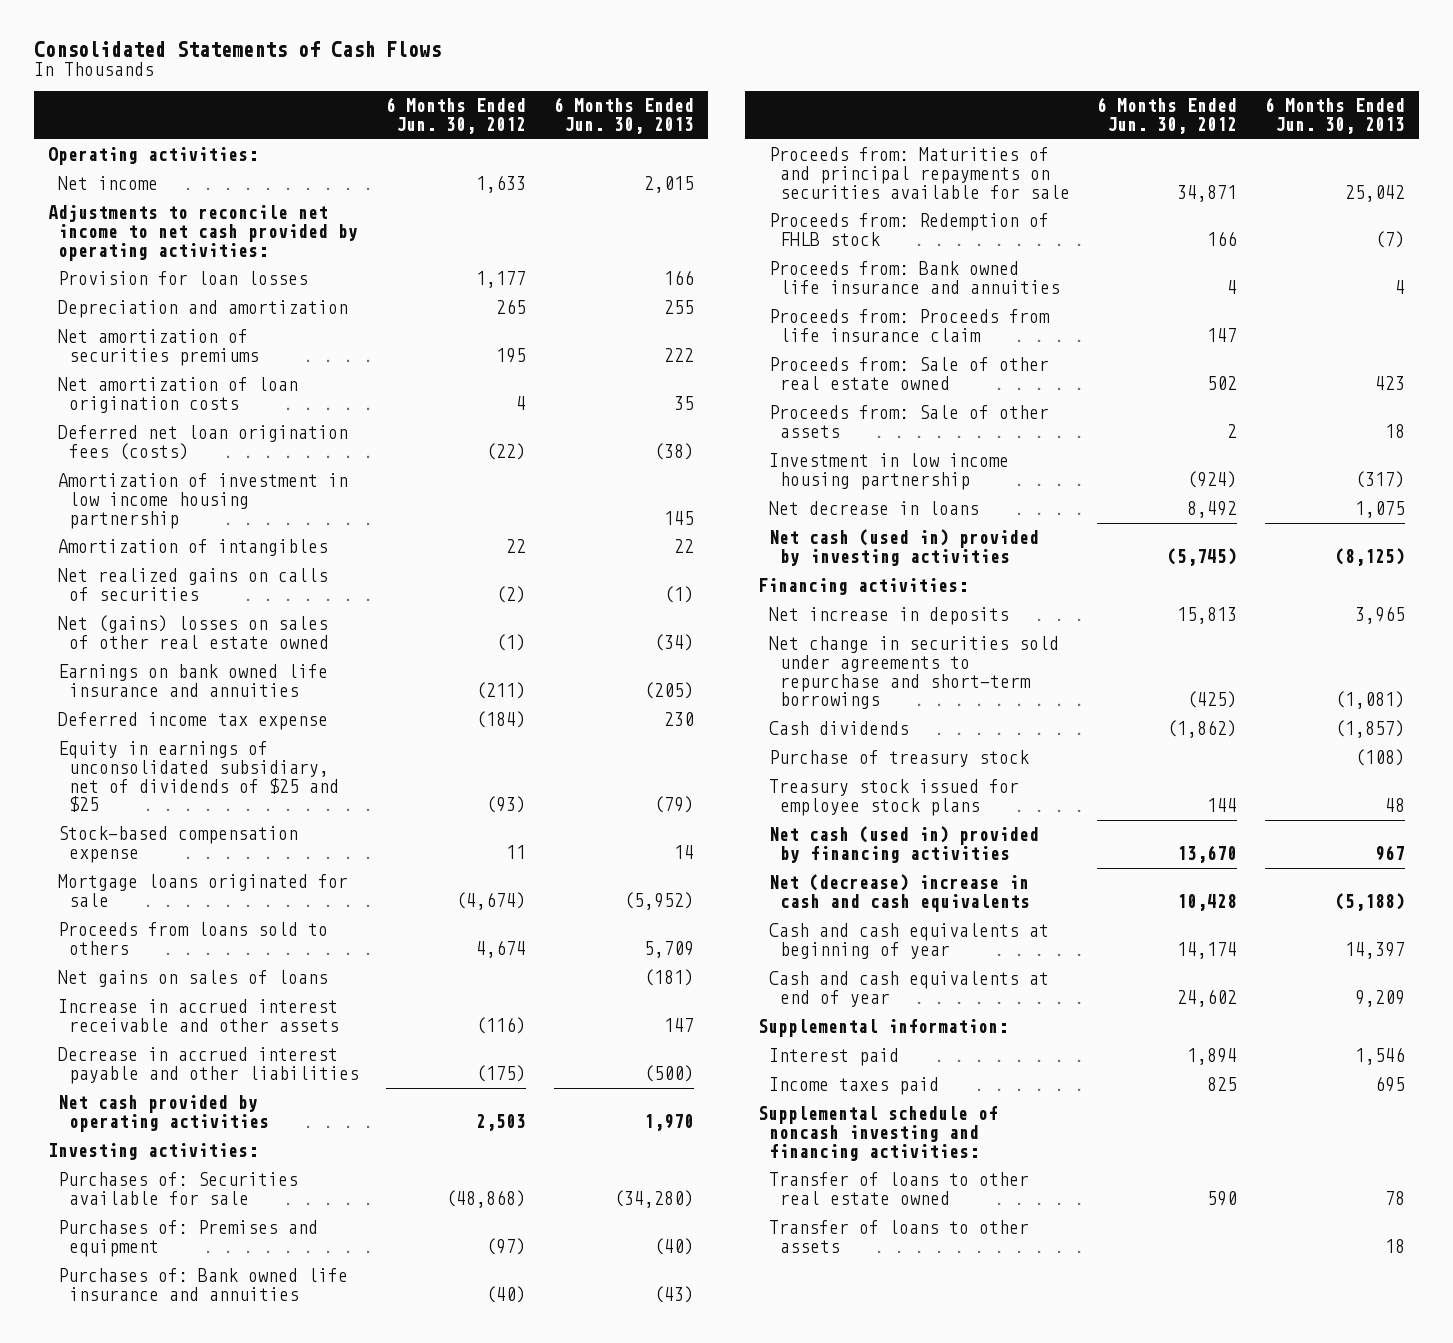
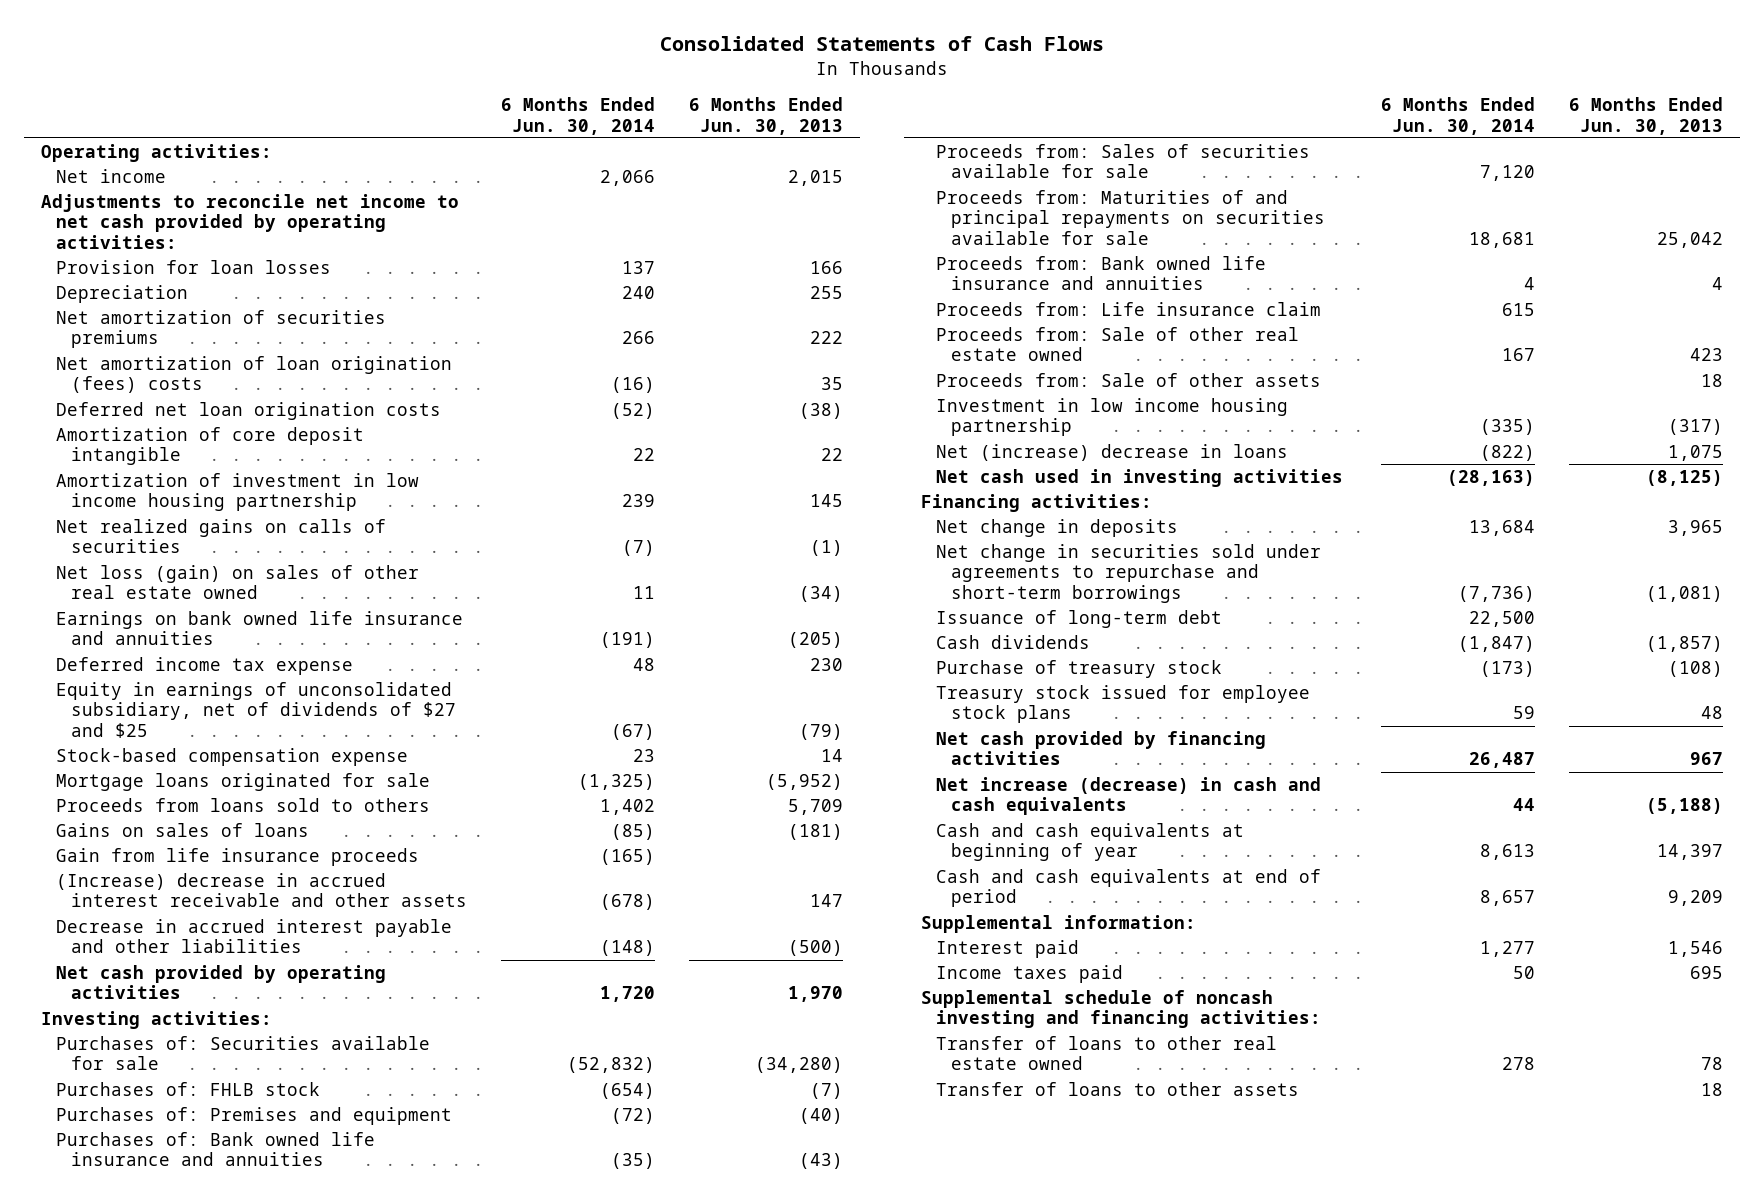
[386,97,527,134] 6 Months Ended Jun. 30, 2012 -> none
none -> [501,97,656,135] 6 Months Ended Jun. 30, 2014
[58,300,349,319] Depreciation and amortization -> [55,284,188,303] Depreciation
[58,377,299,413] Net amortization of loan origination costs -> [55,355,452,394] Net amortization of loan origination (fees) costs
[58,425,349,460] Deferred net loan origination fees (costs) -> [55,401,441,420] Deferred net loan origination costs
none -> [55,426,364,466] Amortization of core deposit intangible
[58,539,329,557] Amortization of intangibles -> none
[58,615,329,649] Net (gains) losses on sales of other real estate owned -> [55,564,419,600] Net loss (gain) on sales of other real estate owned
[58,741,339,813] Equity in earnings of unconsolidated subsidiary, net of dividends of $25 and $25 -> [55,681,457,738] Equity in earnings of unconsolidated subsidiary, net of dividends of $27 and $25
[58,970,329,988] Net gains on sales of loans -> [55,822,309,837] Gains on sales of loans
none -> [55,847,419,866] Gain from life insurance proceeds
[58,999,339,1032] Increase in accrued interest receivable and other assets -> [55,872,468,908] (Increase) decrease in accrued interest receivable and other assets
none -> [55,1081,320,1096] Purchases of: FHLB stock
none -> [935,143,1310,179] Proceeds from: Sales of securities available for sale
[769,213,1050,246] Proceeds from: Redemption of FHLB stock -> none
[769,309,1051,342] Proceeds from: Proceeds from life insurance claim -> [935,301,1321,316] Proceeds from: Life insurance claim
[769,501,980,516] Net decrease in loans -> [935,443,1288,461] Net (increase) decrease in loans
[769,529,1040,566] Net cash (used in) provided by investing activities -> [935,468,1343,487] Net cash used in investing activities
[769,607,1010,626] Net increase in deposits -> [935,518,1178,537] Net change in deposits
none -> [935,609,1222,628] Issuance of long-term debt
[769,826,1040,863] Net cash (used in) provided by financing activities -> [935,730,1266,766] Net cash provided by financing activities
[769,874,1030,912] Net (decrease) increase in cash and cash equivalents -> [935,776,1321,816] Net increase (decrease) in cash and cash equivalents
[769,971,1050,1007] Cash and cash equivalents at end of year -> [935,868,1321,908] Cash and cash equivalents at end of period

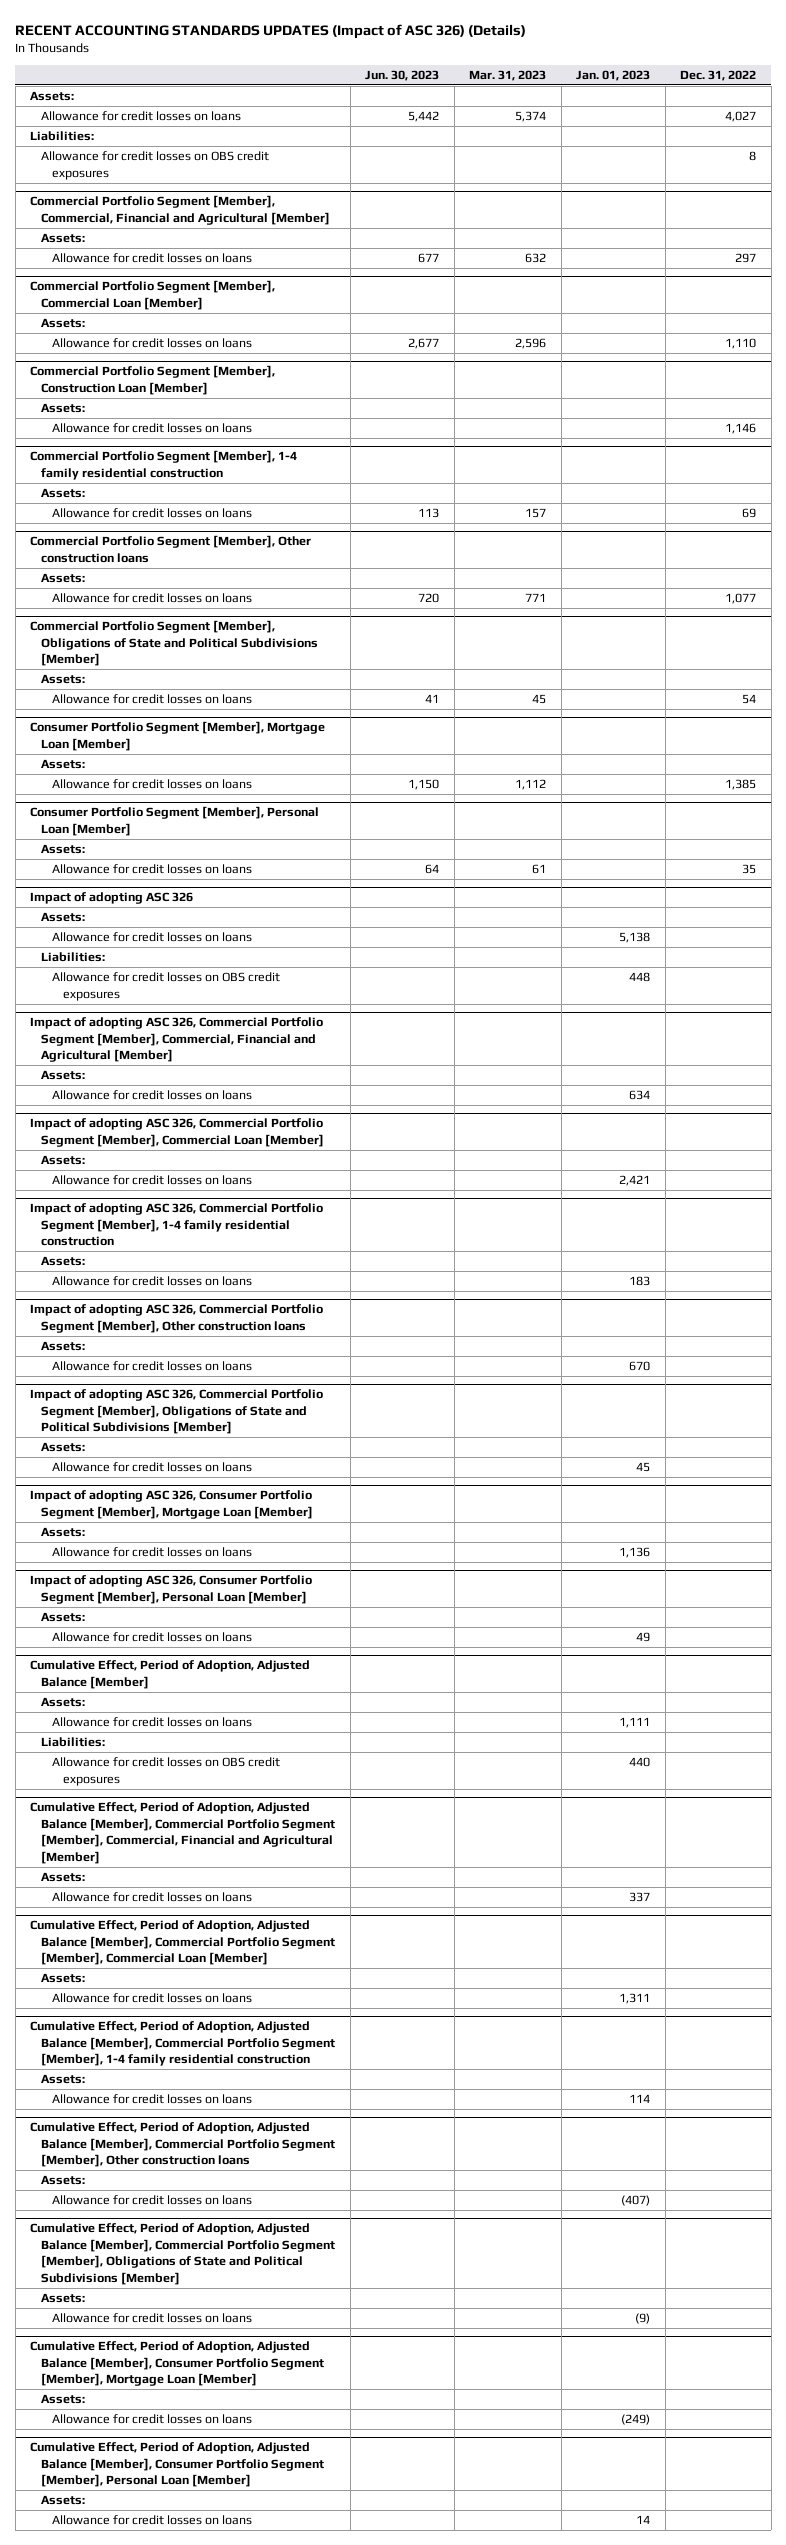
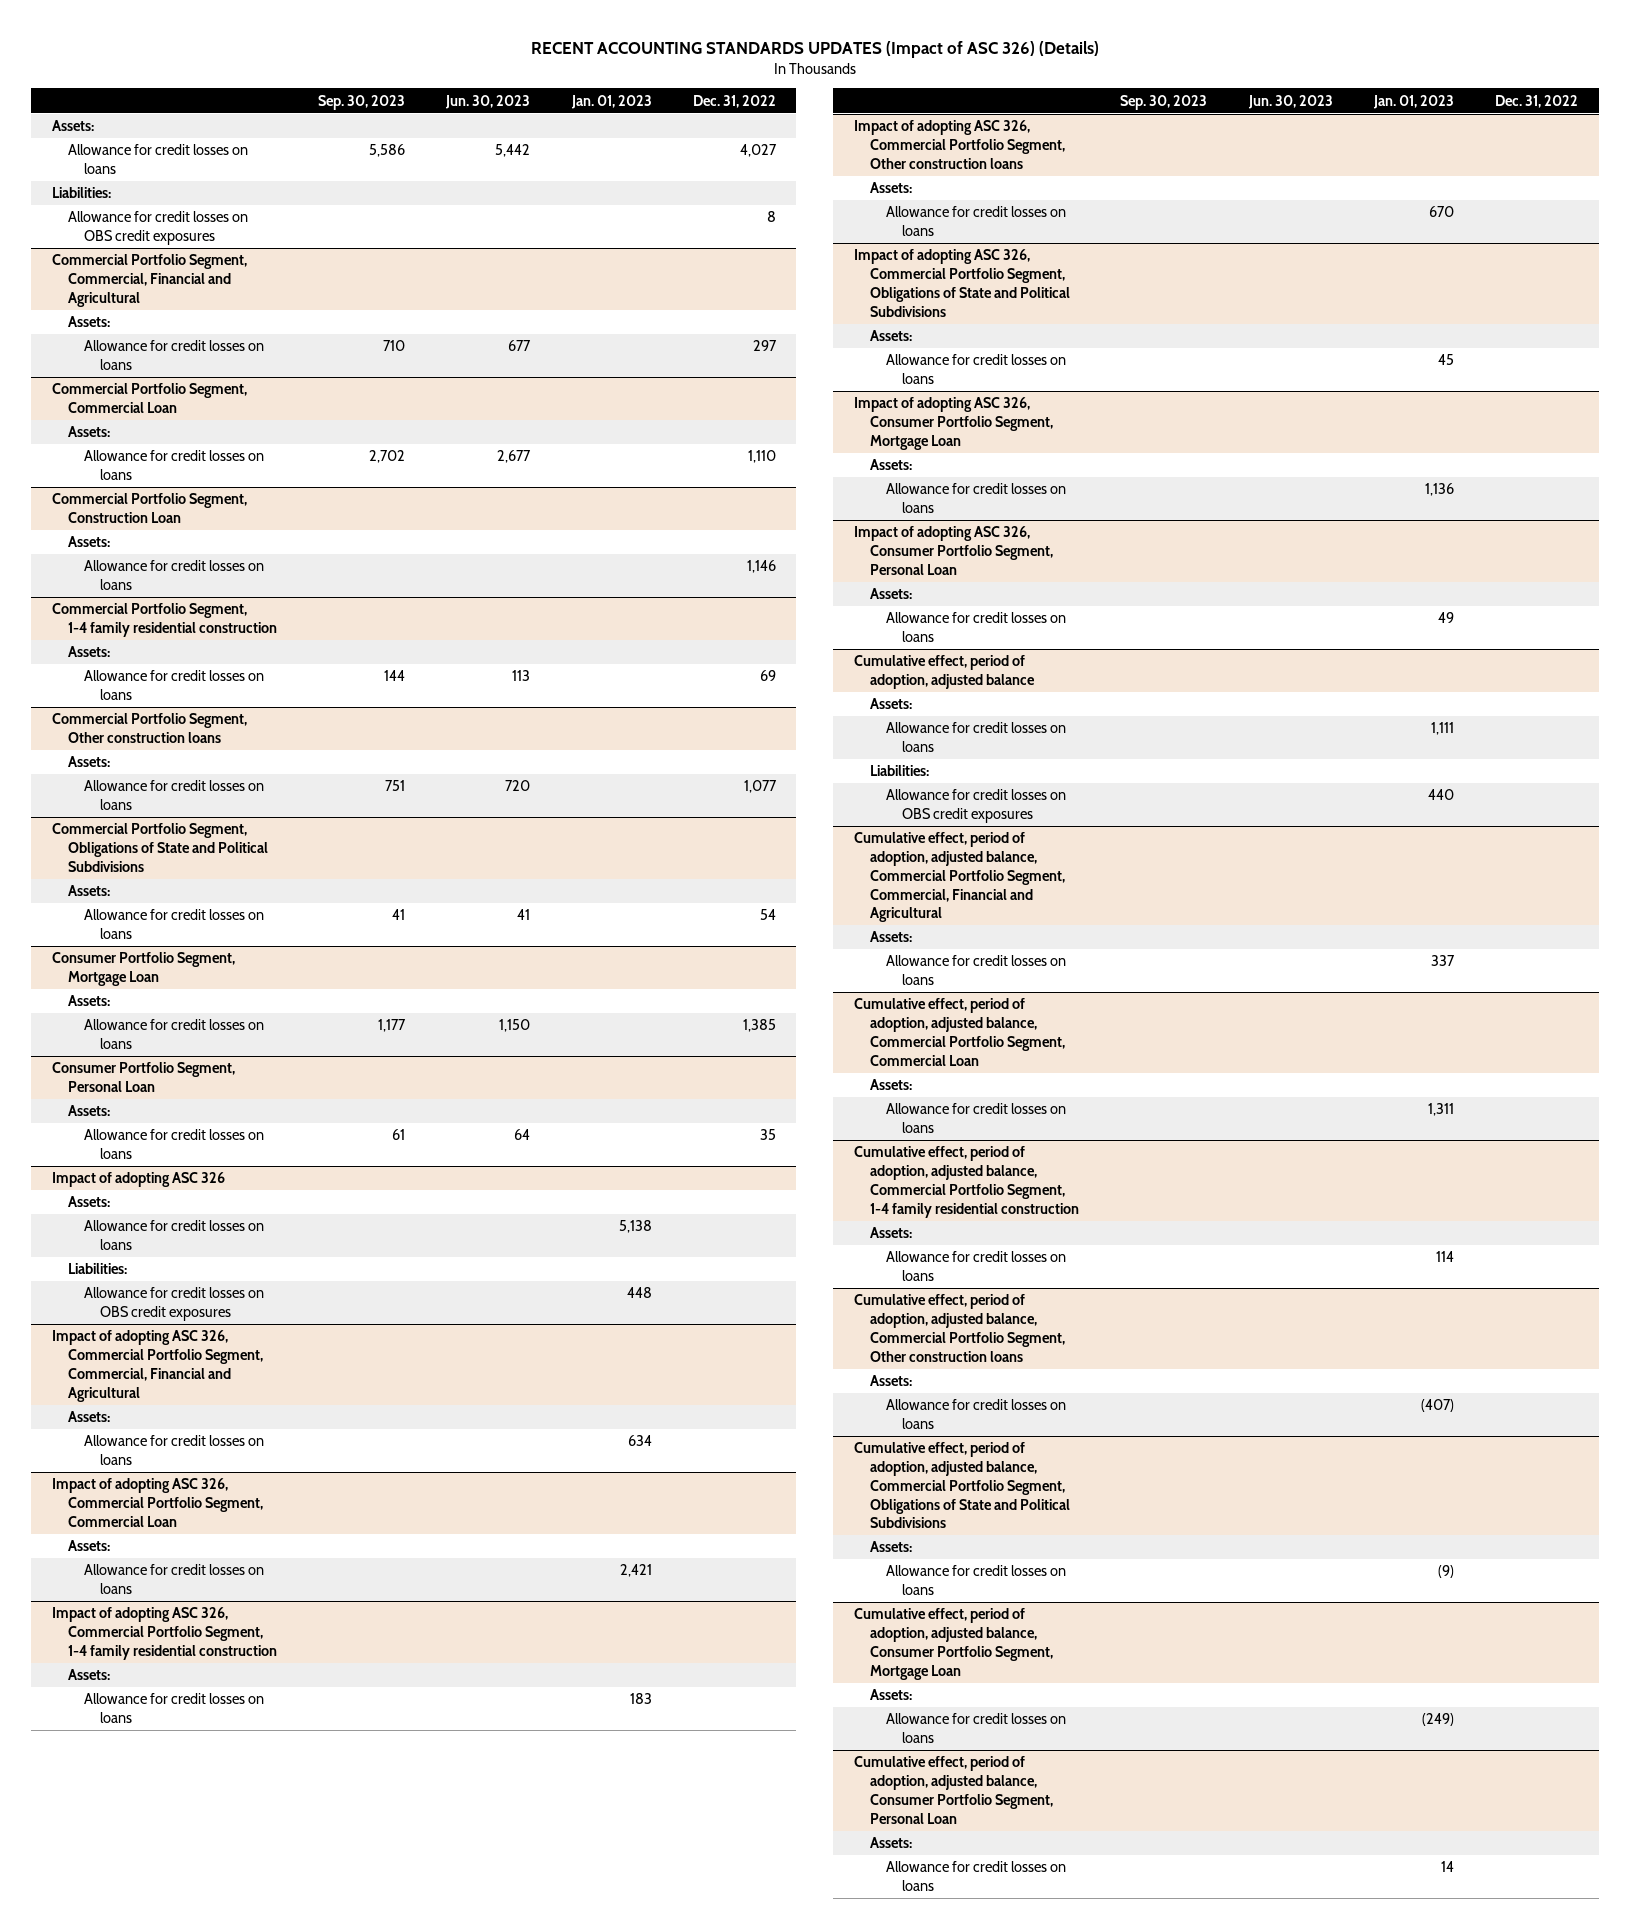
[469,69,547,81] Mar. 31, 2023 -> none
none -> [317,94,405,110] Sep. 30, 2023
[30,195,331,225] Commercial Portfolio Segment [Member], Commercial, Financial and Agricultural [Member] -> [51,254,247,307] Commercial Portfolio Segment, Commercial, Financial and Agricultural
[30,280,276,310] Commercial Portfolio Segment [Member], Commercial Loan [Member] -> [51,383,247,414] Commercial Portfolio Segment, Commercial Loan
[30,365,276,395] Commercial Portfolio Segment [Member], Construction Loan [Member] -> [51,493,247,524] Commercial Portfolio Segment, Construction Loan
[30,450,298,480] Commercial Portfolio Segment [Member], 1-4 family residential construction -> [51,603,277,638] Commercial Portfolio Segment, 1-4 family residential construction
[30,535,312,563] Commercial Portfolio Segment [Member], Other construction loans -> [51,713,247,744] Commercial Portfolio Segment, Other construction loans
[30,620,319,667] Commercial Portfolio Segment [Member], Obligations of State and Political Subdivisions [Member] -> [51,823,268,872] Commercial Portfolio Segment, Obligations of State and Political Subdivisions
[30,721,326,751] Consumer Portfolio Segment [Member], Mortgage Loan [Member] -> [51,952,235,987] Consumer Portfolio Segment, Mortgage Loan
[30,806,320,836] Consumer Portfolio Segment [Member], Personal Loan [Member] -> [51,1062,235,1093] Consumer Portfolio Segment, Personal Loan
[30,1017,324,1063] Impact of adopting ASC 326, Commercial Portfolio Segment [Member], Commercial, Financial and Agricultural [Member] -> [51,1330,263,1402] Impact of adopting ASC 326, Commercial Portfolio Segment, Commercial, Financial and Agricultural
[30,1118,325,1147] Impact of adopting ASC 326, Commercial Portfolio Segment [Member], Commercial Loan [Member] -> [51,1478,263,1527] Impact of adopting ASC 326, Commercial Portfolio Segment, Commercial Loan
[30,1203,324,1247] Impact of adopting ASC 326, Commercial Portfolio Segment [Member], 1-4 family residential construction -> [51,1607,277,1660] Impact of adopting ASC 326, Commercial Portfolio Segment, 1-4 family residential construction
[30,1304,324,1333] Impact of adopting ASC 326, Commercial Portfolio Segment [Member], Other construction loans -> [853,120,1066,169] Impact of adopting ASC 326, Commercial Portfolio Segment, Other construction loans
[30,1389,324,1435] Impact of adopting ASC 326, Commercial Portfolio Segment [Member], Obligations of State and Political Subdivisions [Member] -> [853,249,1071,317] Impact of adopting ASC 326, Commercial Portfolio Segment, Obligations of State and Political Subdivisions
[30,1490,314,1519] Impact of adopting ASC 326, Consumer Portfolio Segment [Member], Mortgage Loan [Member] -> [853,397,1054,450] Impact of adopting ASC 326, Consumer Portfolio Segment, Mortgage Loan
[30,1575,313,1604] Impact of adopting ASC 326, Consumer Portfolio Segment [Member], Personal Loan [Member] -> [853,526,1054,575] Impact of adopting ASC 326, Consumer Portfolio Segment, Personal Loan
[30,1660,311,1689] Cumulative Effect, Period of Adoption, Adjusted Balance [Member] -> [853,655,1036,690] Cumulative effect, period of adoption, adjusted balance
[30,1802,336,1864] Cumulative Effect, Period of Adoption, Adjusted Balance [Member], Commercial Portfolio Segment [Member], Commercial, Financial and Agricultural [Member] -> [853,832,1066,923] Cumulative effect, period of adoption, adjusted balance, Commercial Portfolio Segment, Commercial, Financial and Agricultural
[30,1920,336,1966] Cumulative Effect, Period of Adoption, Adjusted Balance [Member], Commercial Portfolio Segment [Member], Commercial Loan [Member] -> [853,998,1066,1066] Cumulative effect, period of adoption, adjusted balance, Commercial Portfolio Segment, Commercial Loan
[30,2021,336,2067] Cumulative Effect, Period of Adoption, Adjusted Balance [Member], Commercial Portfolio Segment [Member], 1-4 family residential construction -> [853,1146,1080,1218] Cumulative effect, period of adoption, adjusted balance, Commercial Portfolio Segment, 1-4 family residential construction
[30,2122,336,2168] Cumulative Effect, Period of Adoption, Adjusted Balance [Member], Commercial Portfolio Segment [Member], Other construction loans -> [853,1294,1066,1362] Cumulative effect, period of adoption, adjusted balance, Commercial Portfolio Segment, Other construction loans
[30,2223,336,2285] Cumulative Effect, Period of Adoption, Adjusted Balance [Member], Commercial Portfolio Segment [Member], Obligations of State and Political Subdivisions [Member] -> [853,1442,1071,1529] Cumulative effect, period of adoption, adjusted balance, Commercial Portfolio Segment, Obligations of State and Political Subdivisions
[30,2341,325,2387] Cumulative Effect, Period of Adoption, Adjusted Balance [Member], Consumer Portfolio Segment [Member], Mortgage Loan [Member] -> [853,1608,1054,1680] Cumulative effect, period of adoption, adjusted balance, Consumer Portfolio Segment, Mortgage Loan
[30,2442,325,2488] Cumulative Effect, Period of Adoption, Adjusted Balance [Member], Consumer Portfolio Segment [Member], Personal Loan [Member] -> [853,1756,1054,1824] Cumulative effect, period of adoption, adjusted balance, Consumer Portfolio Segment, Personal Loan

